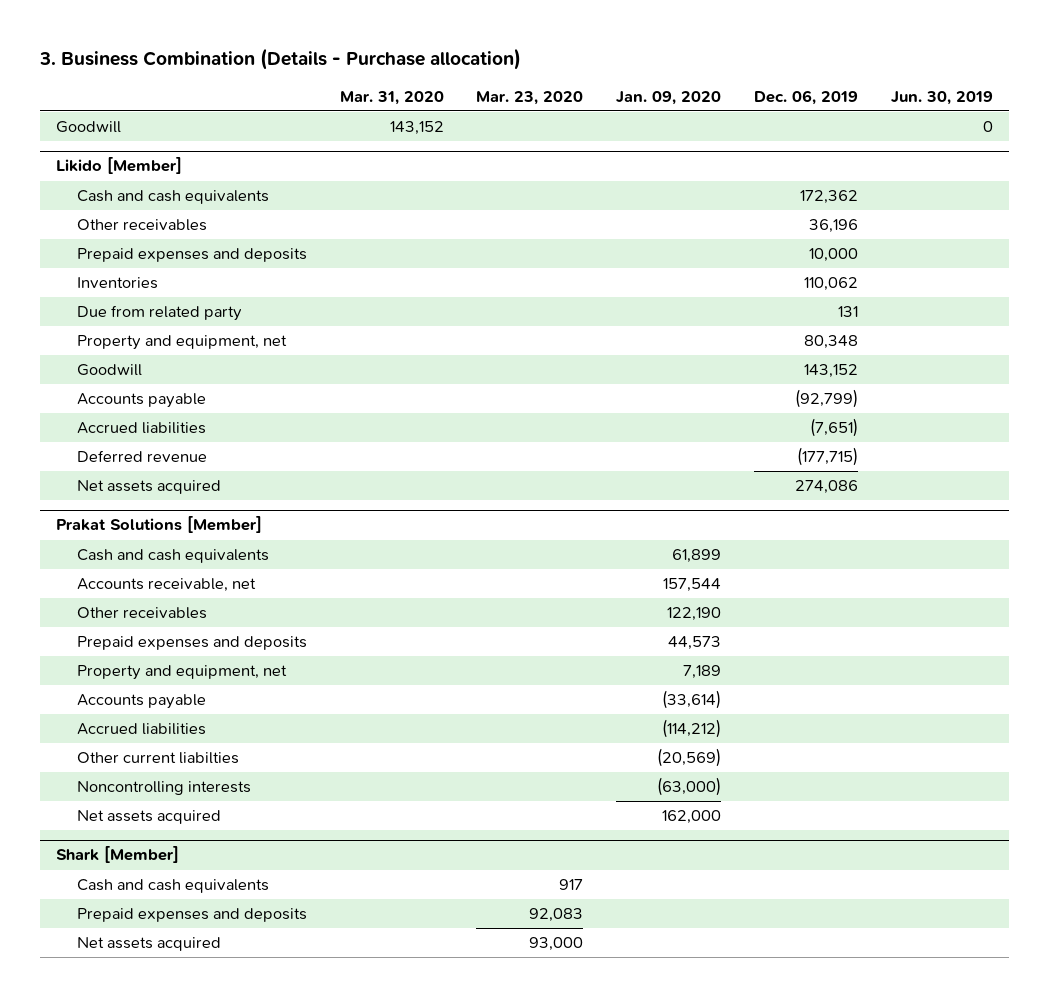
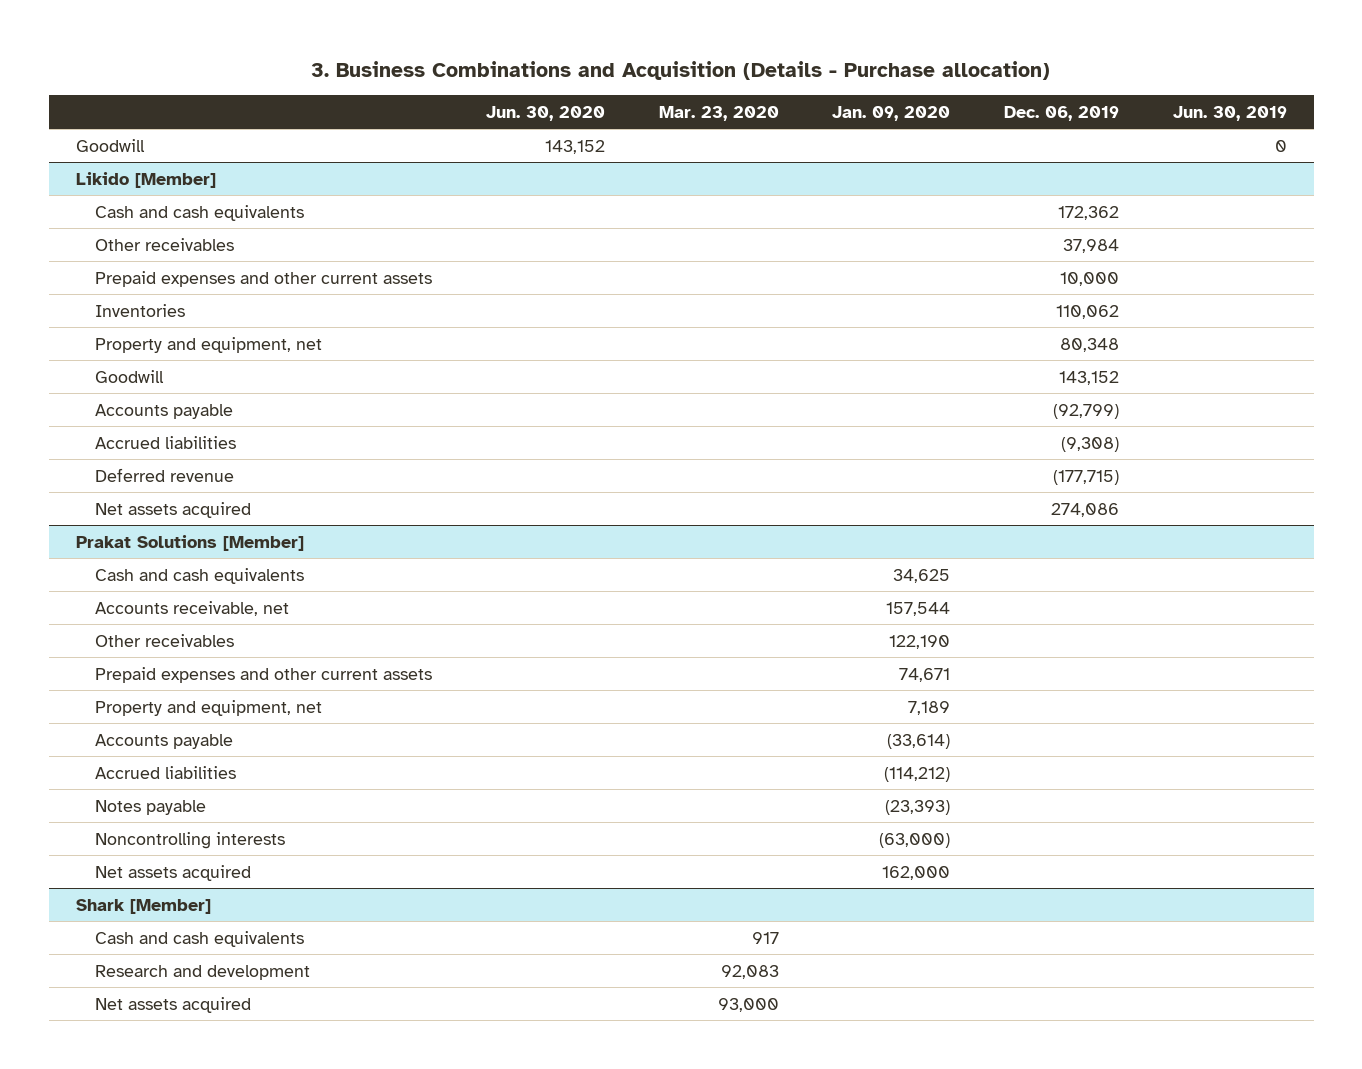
[38,48,521,71] 3. Business Combination (Details - Purchase allocation) -> [311,60,1051,80] 3. Business Combinations and Acquisition (Details - Purchase allocation)
[339,90,444,105] Mar. 31, 2020 -> none
none -> [485,105,605,121] Jun. 30, 2020
[808,219,858,234] 36,196 -> [1063,238,1120,253] 37,984
[76,248,307,263] Prepaid expenses and deposits -> [95,270,433,287] Prepaid expenses and other current assets
[76,305,242,322] Due from related party -> none
[809,418,858,438] (7,651) -> [1061,436,1120,452] (9,308)
[672,549,722,564] 61,899 -> [893,568,951,583] 34,625
[76,636,307,651] Prepaid expenses and deposits -> [95,666,433,683] Prepaid expenses and other current assets
[668,636,722,651] 44,573 -> [899,667,951,682] 74,671
[76,752,239,765] Other current liabilties -> none
none -> [95,799,207,815] Notes payable
[76,908,307,923] Prepaid expenses and deposits -> [95,964,311,980] Research and development

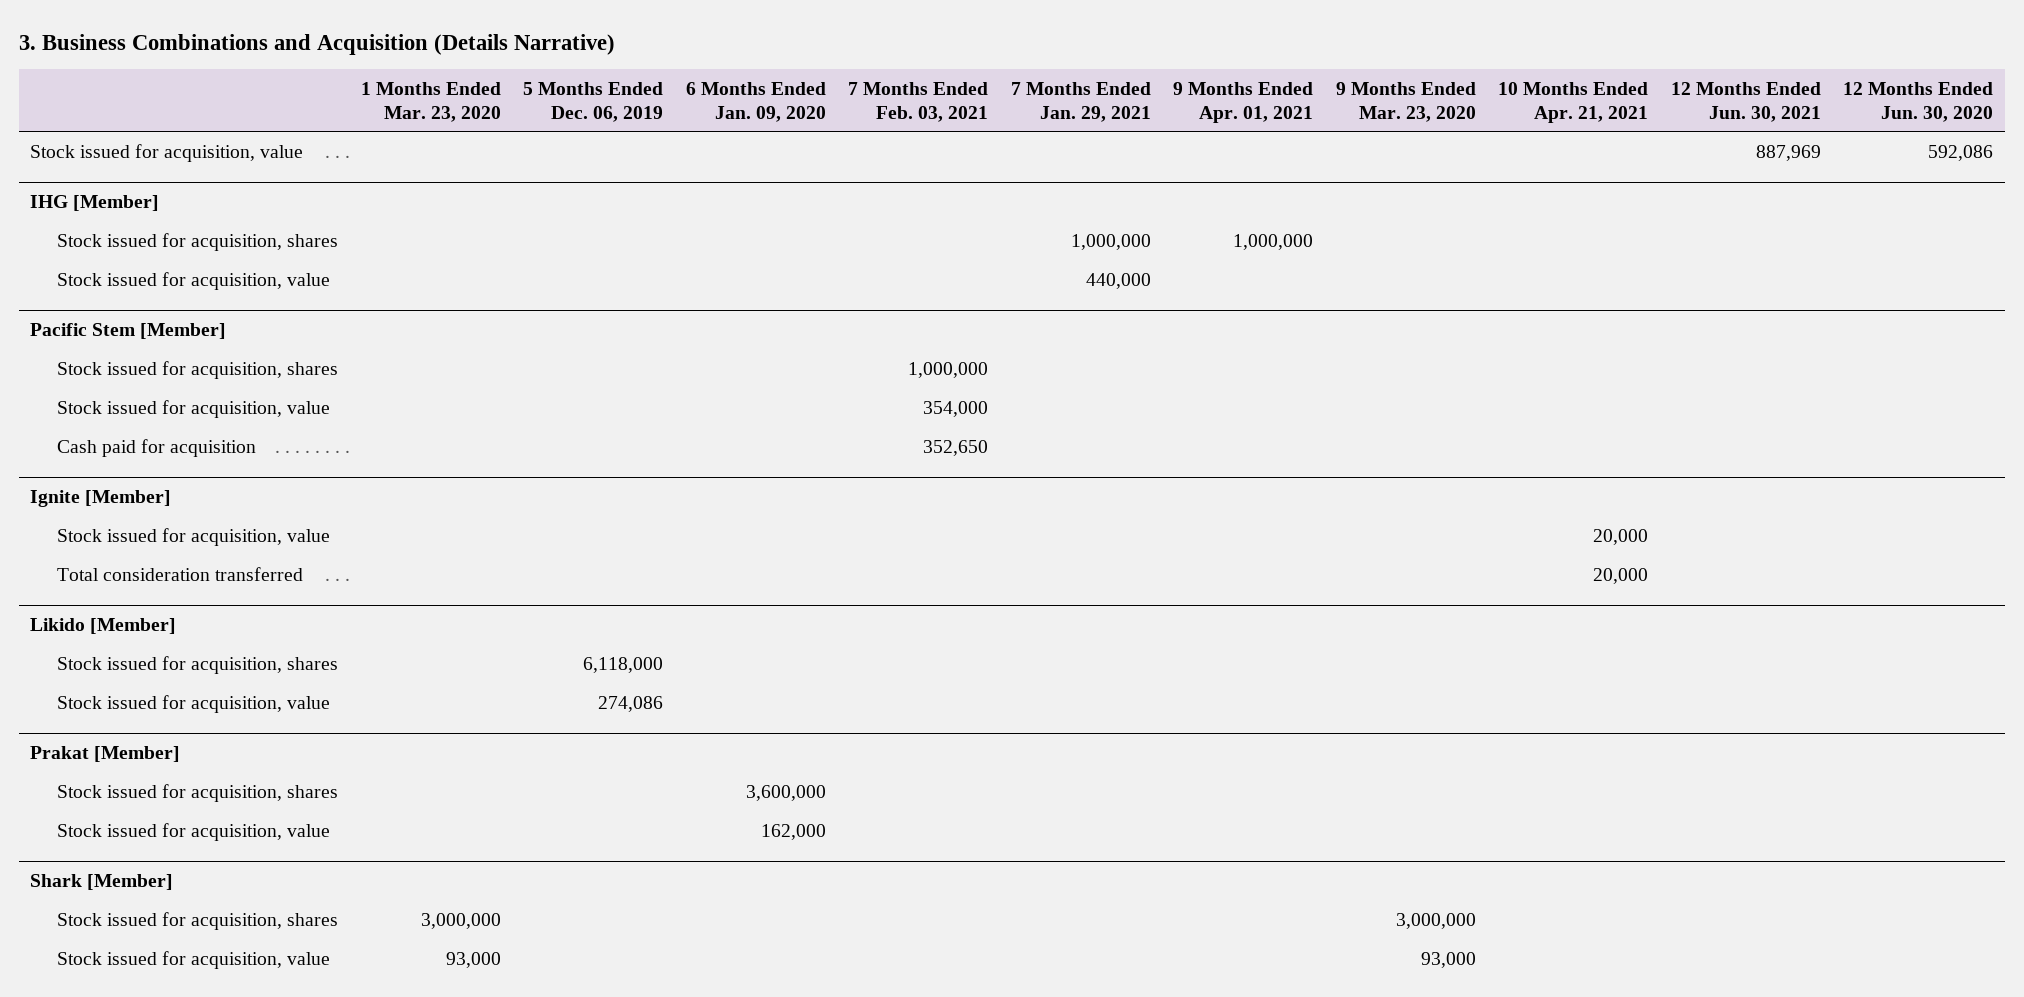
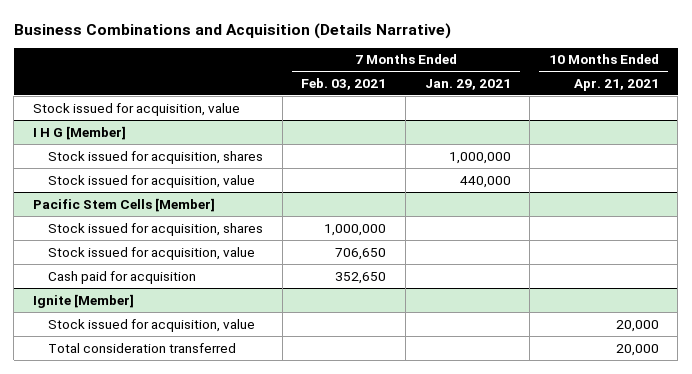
[19,33,616,55] 3. Business Combinations and Acquisition (Details Narrative) -> [13,22,451,39] Business Combinations and Acquisition (Details Narrative)
[360,82,501,122] 1 Months Ended Mar. 23, 2020 -> none
[523,82,664,122] 5 Months Ended Dec. 06, 2019 -> none
[685,82,826,122] 6 Months Ended Jan. 09, 2020 -> none
[1173,82,1314,123] 9 Months Ended Apr. 01, 2021 -> none
[1335,82,1476,122] 9 Months Ended Mar. 23, 2020 -> none
[1670,82,1821,122] 12 Months Ended Jun. 30, 2021 -> none
[1843,82,1994,122] 12 Months Ended Jun. 30, 2020 -> none
[30,195,160,212] IHG [Member] -> [32,125,126,140] I H G [Member]
[30,323,227,340] Pacific Stem [Member] -> [32,197,215,212] Pacific Stem Cells [Member]
[923,400,989,417] 354,000 -> [335,247,387,260] 706,650
[30,618,177,635] Likido [Member] -> none
[57,655,339,674] Stock issued for acquisition, shares -> none
[57,694,331,713] Stock issued for acquisition, value -> none
[30,746,181,763] Prakat [Member] -> none
[57,783,339,802] Stock issued for acquisition, shares -> none
[57,822,331,841] Stock issued for acquisition, value -> none
[30,874,174,891] Shark [Member] -> none
[57,911,339,930] Stock issued for acquisition, shares -> none
[57,950,331,969] Stock issued for acquisition, value -> none

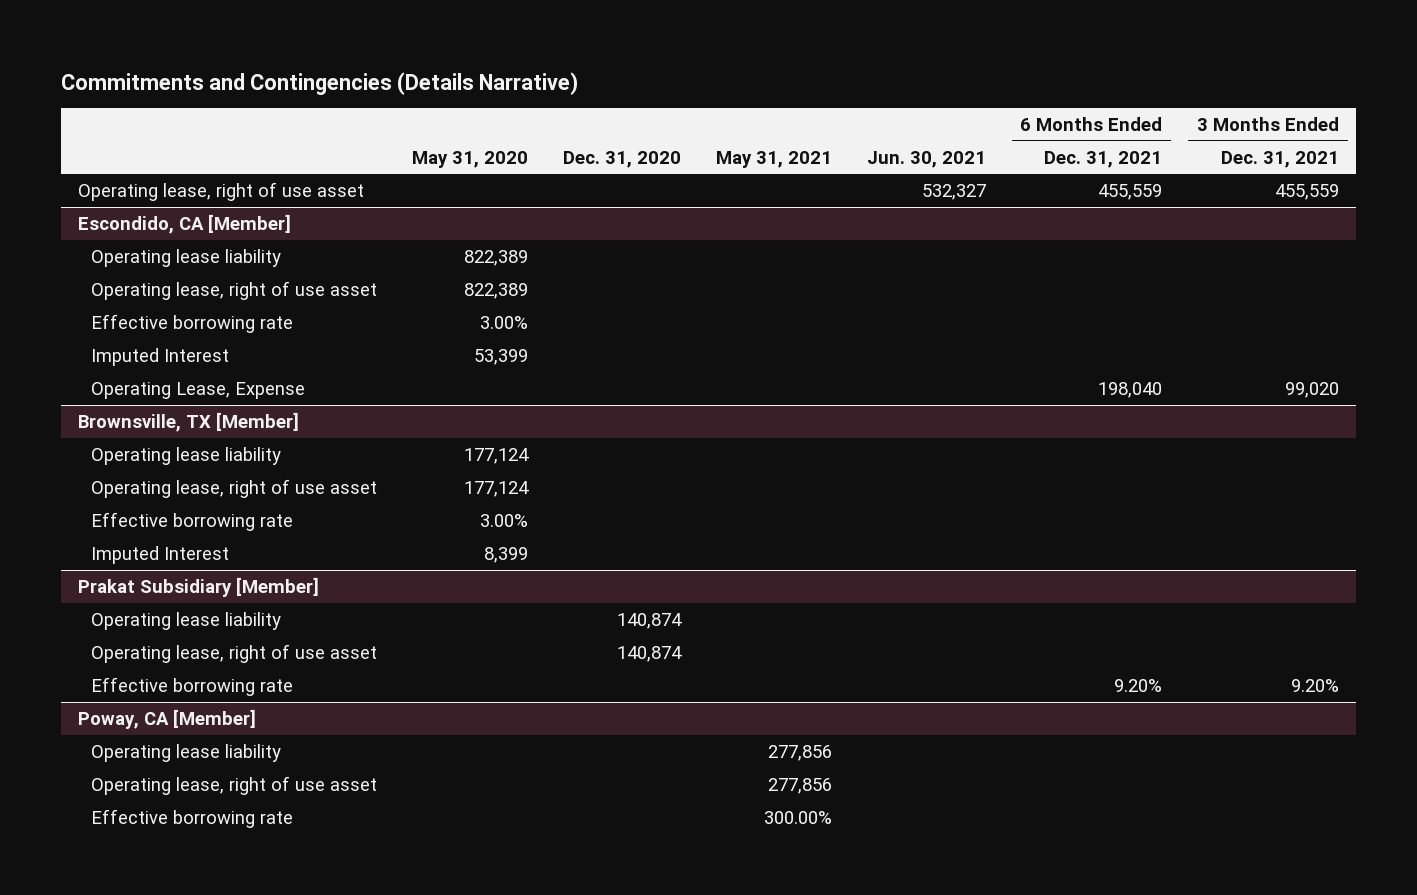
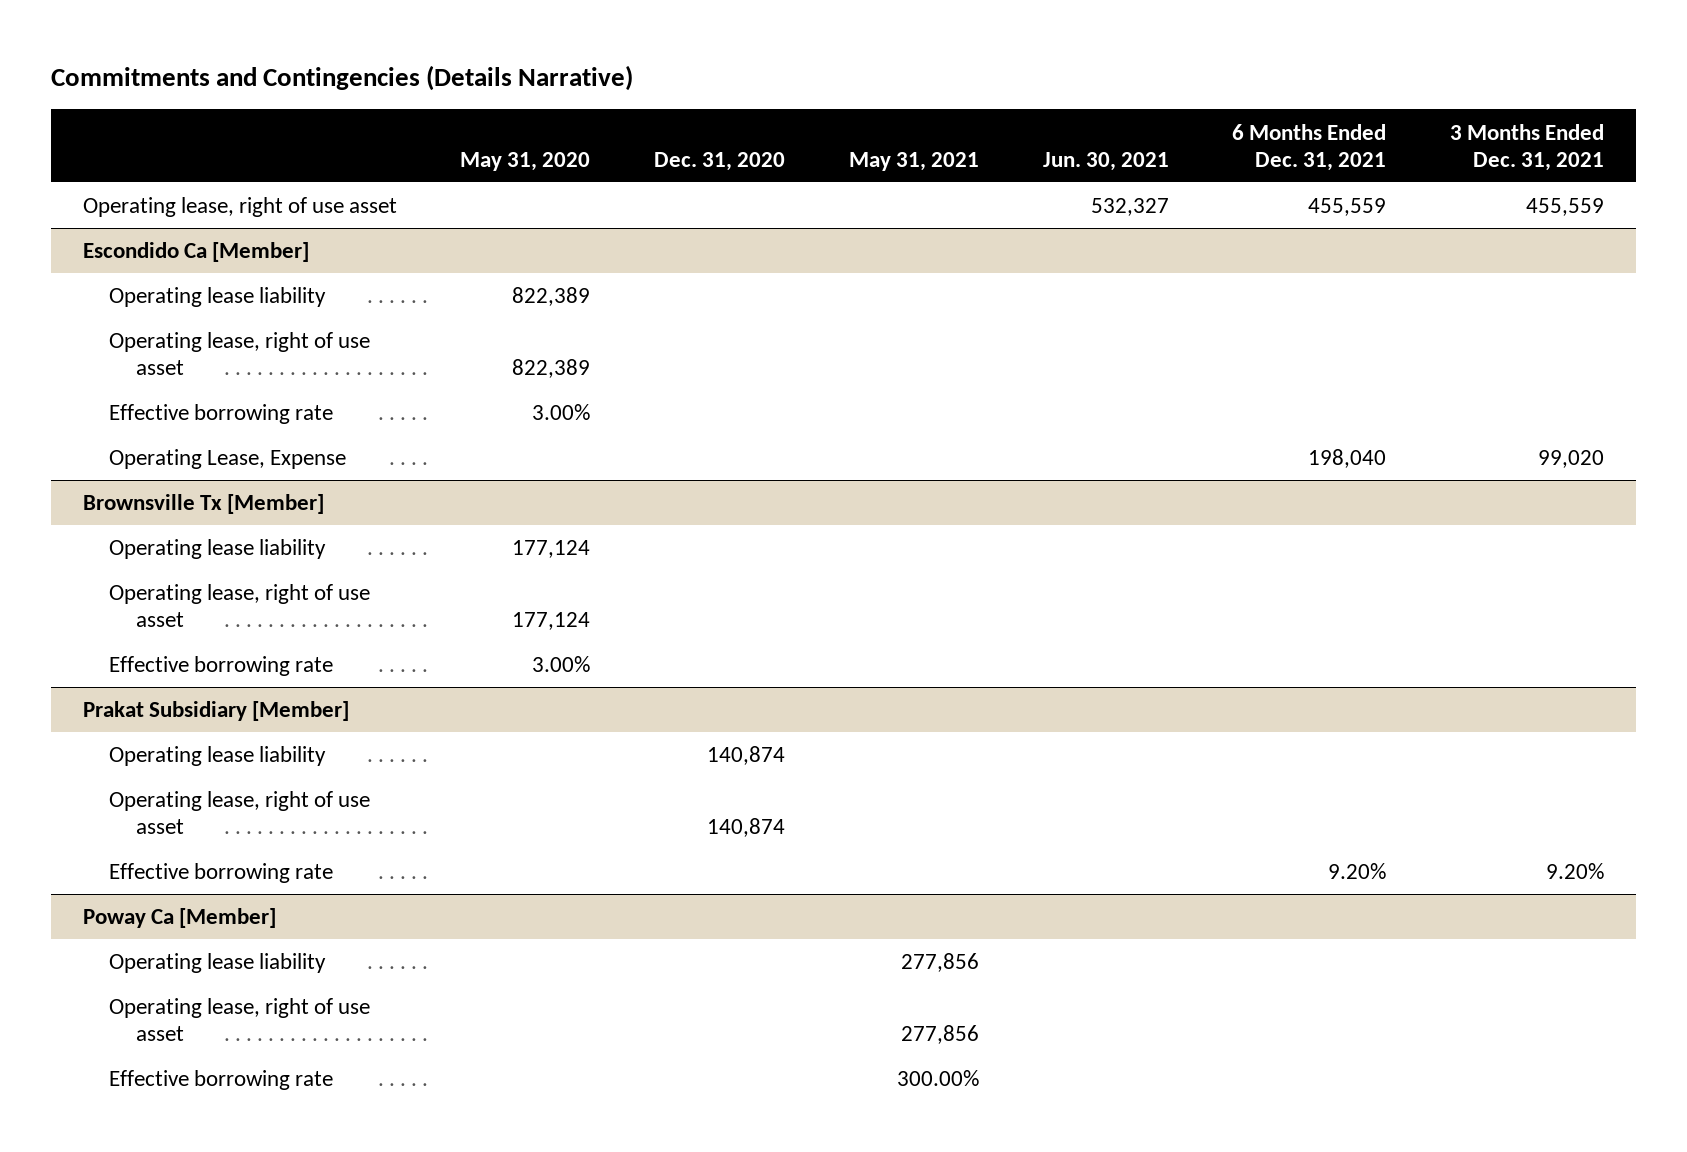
[78,213,292,234] Escondido, CA [Member] -> [82,242,309,263] Escondido Ca [Member]
[91,347,230,366] Imputed Interest -> none
[78,411,300,432] Brownsville, TX [Member] -> [82,494,324,515] Brownsville Tx [Member]
[91,545,230,564] Imputed Interest -> none
[78,708,257,729] Poway, CA [Member] -> [82,908,276,929] Poway Ca [Member]

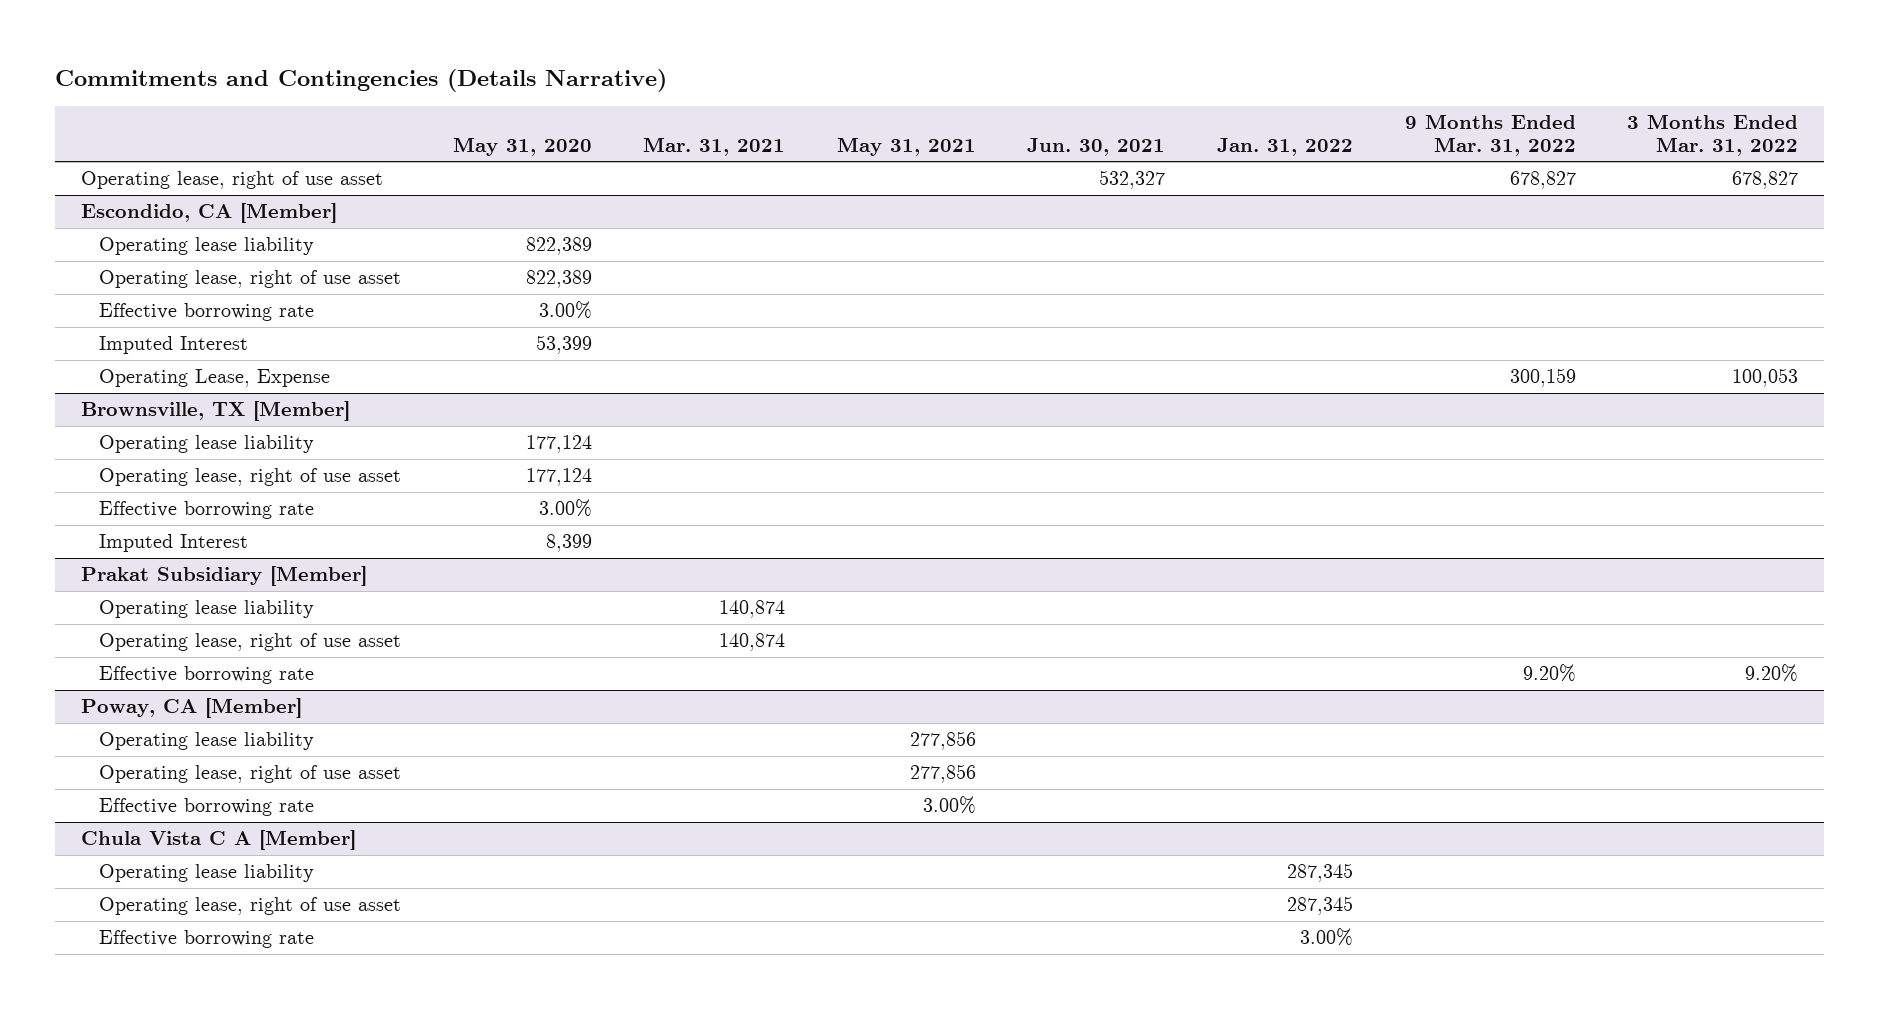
[654,151,786,171] Dec. 31, 2020 -> none
[1232,123,1387,171] 6 Months Ended Dec. 31, 2021 -> none
[1450,123,1605,171] 3 Months Ended Dec. 31, 2021 -> none
none -> [643,136,786,156] Mar. 31, 2021
none -> [1217,137,1354,156] Jan. 31, 2022
none -> [1404,113,1576,156] 9 Months Ended Mar. 31, 2022
none -> [1627,113,1799,156] 3 Months Ended Mar. 31, 2022
[82,242,309,263] Escondido Ca [Member] -> [81,203,338,224] Escondido, CA [Member]
none -> [99,336,249,355] Imputed Interest
[82,494,324,515] Brownsville Tx [Member] -> [81,401,351,422] Brownsville, TX [Member]
none -> [99,534,249,553] Imputed Interest
[82,908,276,929] Poway Ca [Member] -> [81,698,303,719] Poway, CA [Member]
[896,1070,979,1087] 300.00% -> [922,796,976,815] 3.00%
none -> [81,830,357,851] Chula Vista C A [Member]
none -> [99,864,315,883] Operating lease liability
none -> [99,897,402,916] Operating lease, right of use asset
none -> [99,930,315,949] Effective borrowing rate

